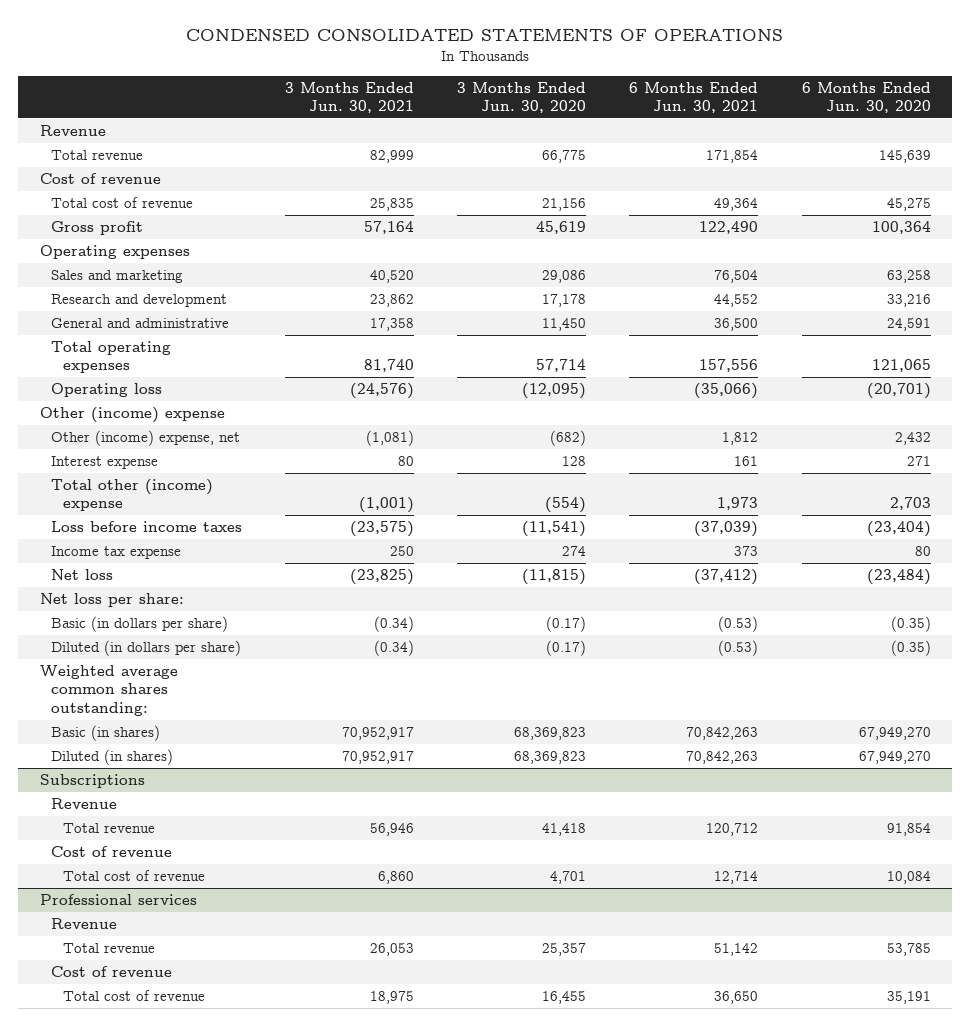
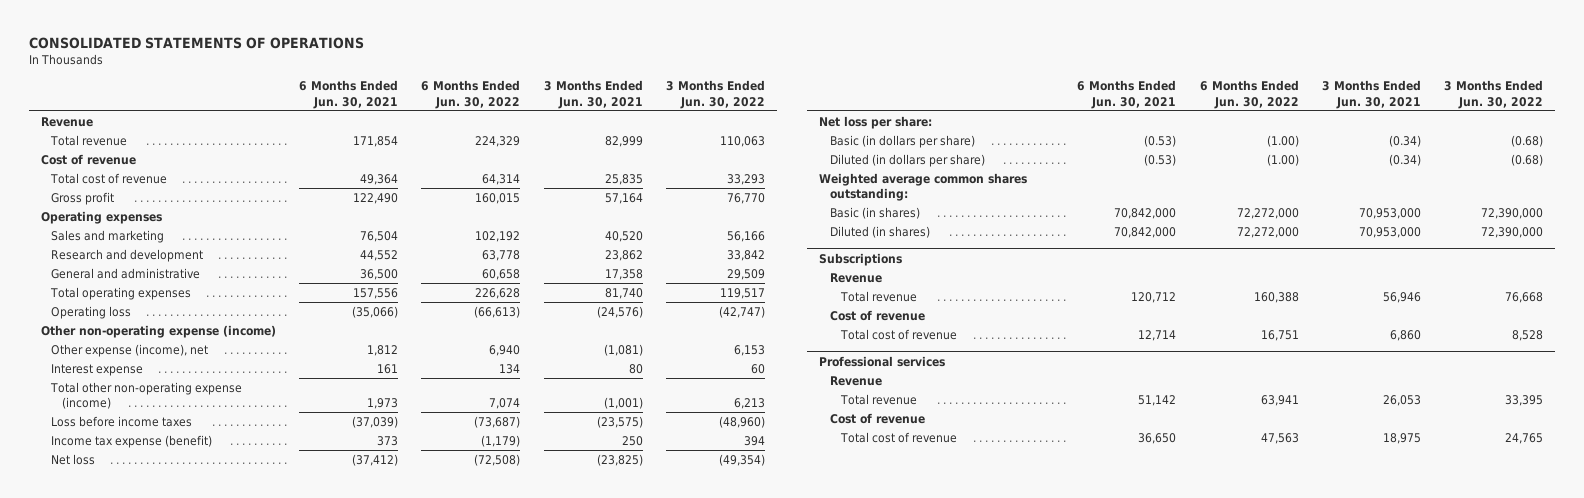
[186,29,784,42] CONDENSED CONSOLIDATED STATEMENTS OF OPERATIONS -> [28,36,364,49] CONSOLIDATED STATEMENTS OF OPERATIONS
[457,81,587,113] 3 Months Ended Jun. 30, 2020 -> none
[801,81,931,113] 6 Months Ended Jun. 30, 2020 -> none
none -> [421,80,521,109] 6 Months Ended Jun. 30, 2022
none -> [666,80,766,109] 3 Months Ended Jun. 30, 2022
[39,406,225,423] Other (income) expense -> [40,324,276,338] Other non-operating expense (income)
[51,429,241,446] Other (income) expense, net -> [51,343,209,357] Other expense (income), net
[51,478,214,512] Total other (income) expense -> [50,381,243,410] Total other non-operating expense (income)
[51,545,182,559] Income tax expense -> [51,434,213,448] Income tax expense (benefit)
[342,726,415,740] 70,952,917 -> [1359,207,1422,219] 70,953,000
[686,726,759,740] 70,842,263 -> [1114,207,1177,219] 70,842,000
[342,750,415,764] 70,952,917 -> [1359,226,1422,238] 70,953,000
[686,750,759,764] 70,842,263 -> [1114,226,1177,238] 70,842,000

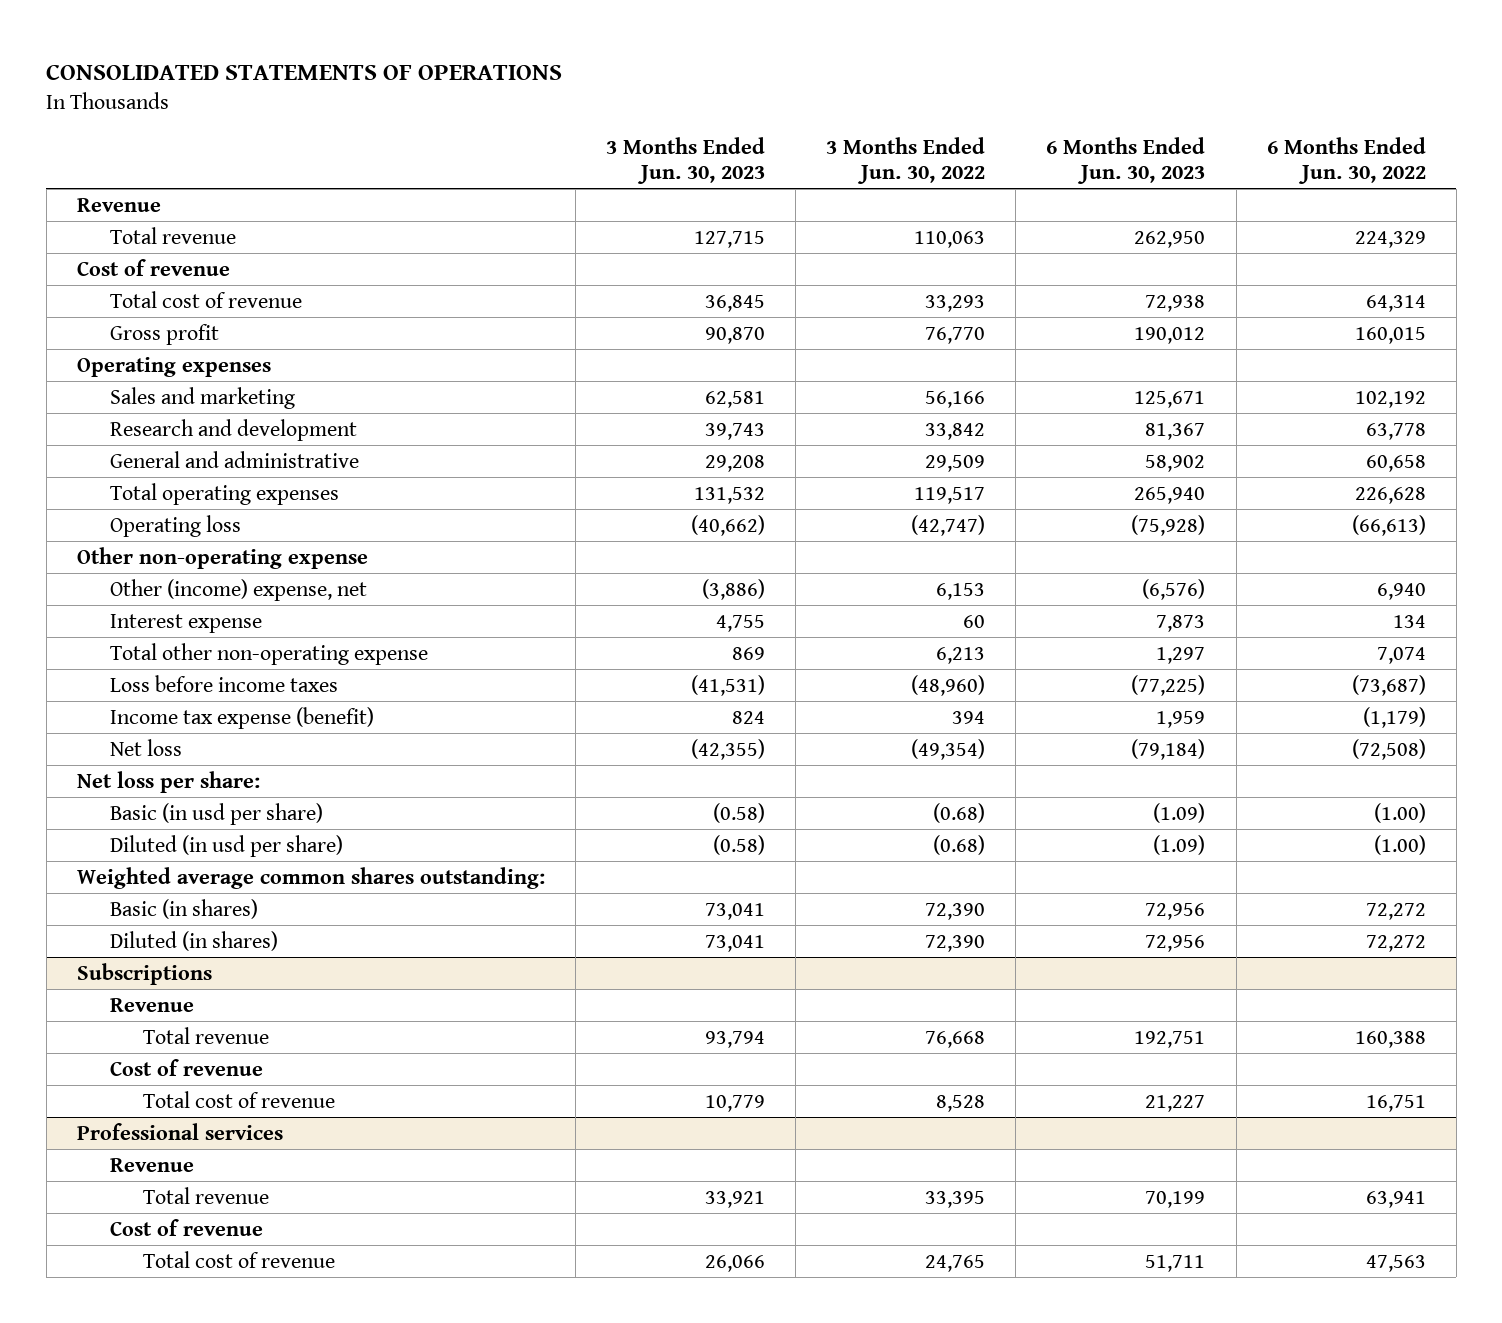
[298,80,398,109] 6 Months Ended Jun. 30, 2021 -> none
[543,80,643,109] 3 Months Ended Jun. 30, 2021 -> none
none -> [606,136,766,184] 3 Months Ended Jun. 30, 2023
none -> [1046,136,1206,184] 6 Months Ended Jun. 30, 2023
[40,324,276,338] Other non-operating expense (income) -> [76,546,368,569] Other non-operating expense
[51,343,209,357] Other expense (income), net -> [109,578,367,601] Other (income) expense, net
[50,381,243,410] Total other non-operating expense (income) -> [109,642,428,665] Total other non-operating expense
[829,134,975,148] Basic (in dollars per share) -> [109,802,323,825] Basic (in usd per share)
[829,153,985,167] Diluted (in dollars per share) -> [109,834,343,857] Diluted (in usd per share)
[1236,207,1299,219] 72,272,000 -> [1365,902,1426,920] 72,272
[1481,207,1544,219] 72,390,000 -> [925,902,986,920] 72,390
[1236,226,1299,238] 72,272,000 -> [1365,934,1426,952] 72,272
[1481,226,1544,238] 72,390,000 -> [925,934,986,952] 72,390

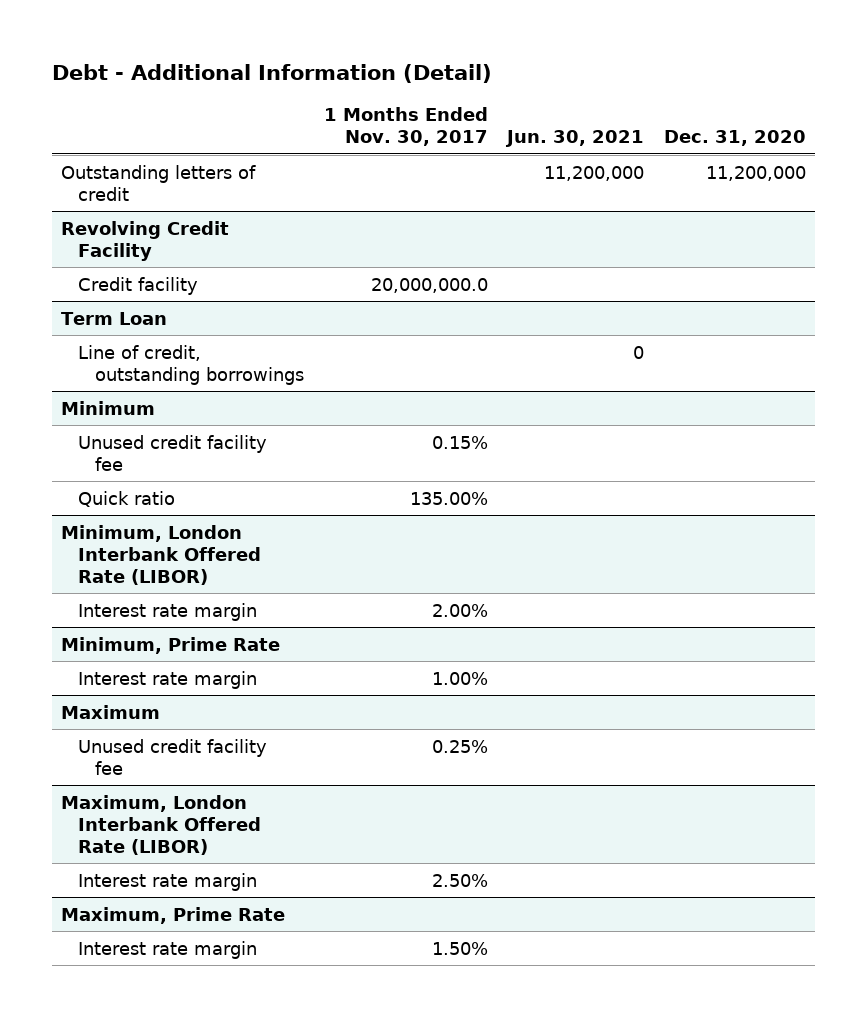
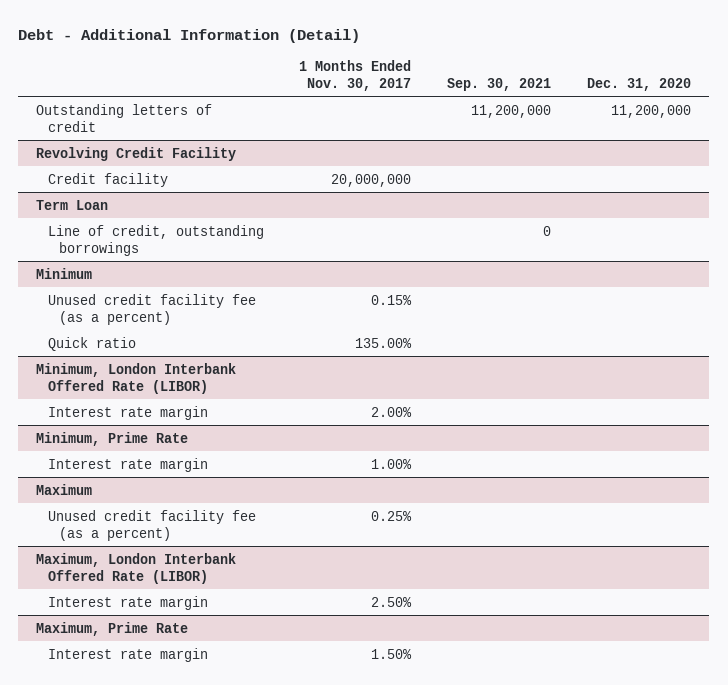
[505,130,645,148] Jun. 30, 2021 -> none
none -> [447,77,552,91] Sep. 30, 2021
[370,277,488,293] 20,000,000.0 -> [331,173,412,187] 20,000,000
[78,434,268,471] Unused credit facility fee -> [47,293,256,325] Unused credit facility fee (as a percent)
[78,738,268,775] Unused credit facility fee -> [47,509,256,541] Unused credit facility fee (as a percent)

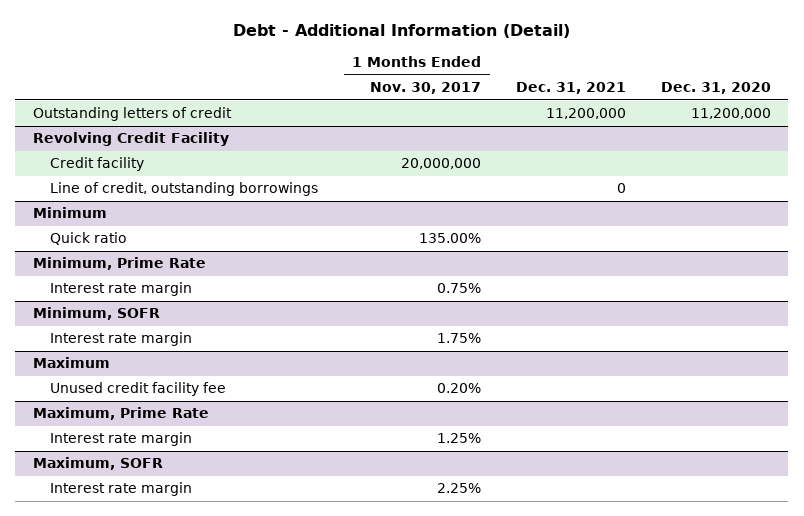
[447,77,552,91] Sep. 30, 2021 -> none
none -> [516,82,627,95] Dec. 31, 2021
[36,199,109,210] Term Loan -> none
[47,293,256,325] Unused credit facility fee (as a percent) -> none
[36,362,237,394] Minimum, London Interbank Offered Rate (LIBOR) -> none
[47,405,208,420] Interest rate margin -> none
[371,458,413,469] 1.00% -> [437,283,482,294] 0.75%
none -> [32,307,160,321] Minimum, SOFR
none -> [49,332,192,347] Interest rate margin
[36,552,237,584] Maximum, London Interbank Offered Rate (LIBOR) -> none
[47,595,208,610] Interest rate margin -> none
[47,509,256,541] Unused credit facility fee (as a percent) -> [49,382,226,397] Unused credit facility fee
[371,510,413,521] 0.25% -> [437,383,482,394] 0.20%
[371,648,413,659] 1.50% -> [437,433,482,444] 1.25%
none -> [32,457,163,471] Maximum, SOFR
none -> [49,482,192,497] Interest rate margin

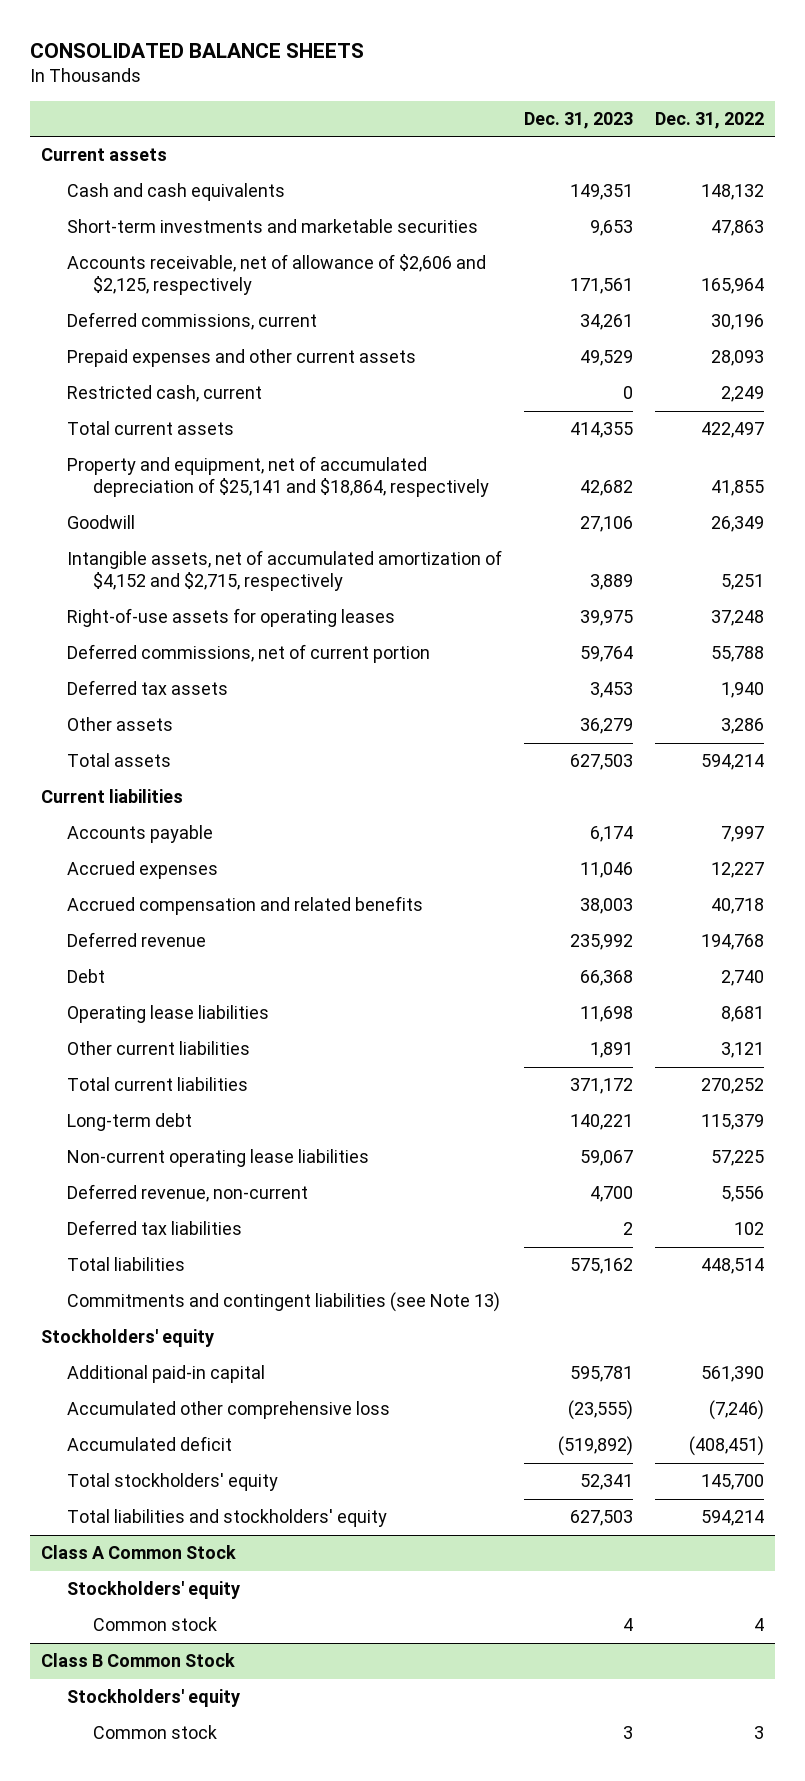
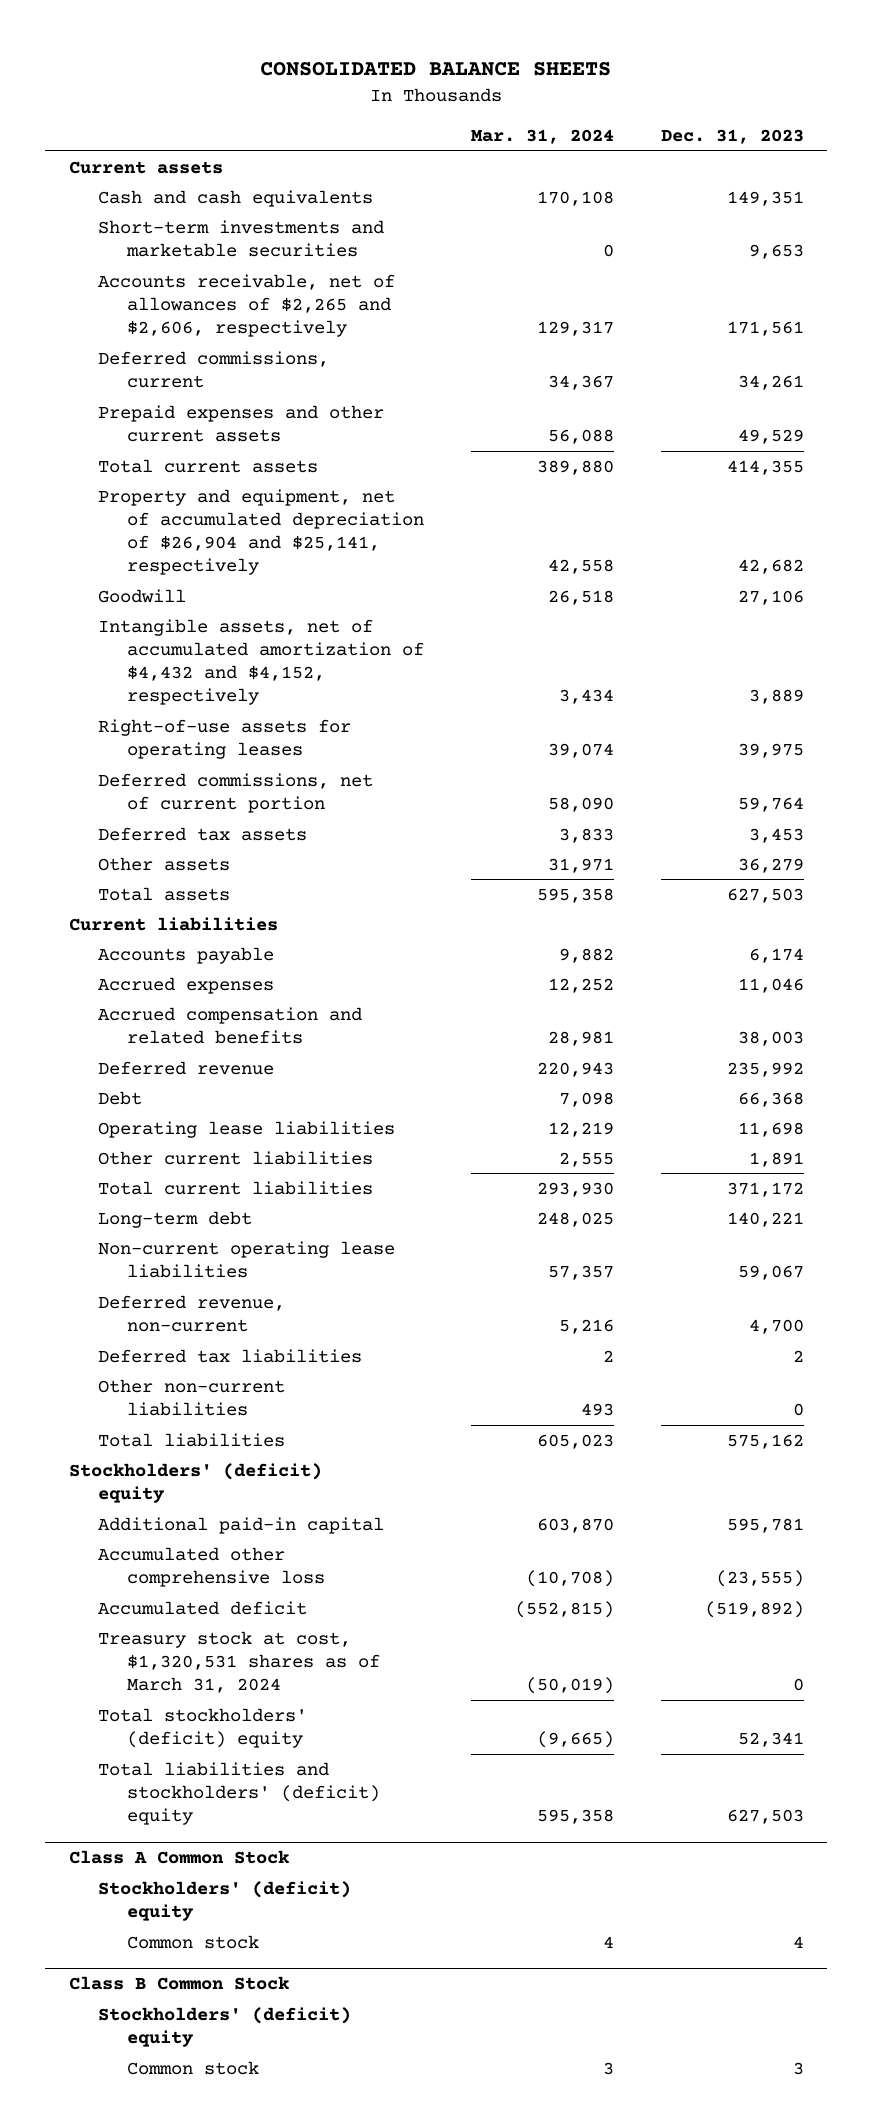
[655,111,765,129] Dec. 31, 2022 -> none
none -> [470,129,614,145] Mar. 31, 2024
[66,254,486,296] Accounts receivable, net of allowance of $2,606 and $2,125, respectively -> [97,273,395,338] Accounts receivable, net of allowances of $2,265 and $2,606, respectively
[66,385,262,403] Restricted cash, current -> none
[66,456,489,498] Property and equipment, net of accumulated depreciation of $25,141 and $18,864, respectively -> [97,488,424,576] Property and equipment, net of accumulated depreciation of $26,904 and $25,141, respectively
[66,550,502,592] Intangible assets, net of accumulated amortization of $4,152 and $2,715, respectively -> [97,618,424,706] Intangible assets, net of accumulated amortization of $4,432 and $4,152, respectively
none -> [97,1378,285,1416] Other non-current liabilities
[66,1292,500,1313] Commitments and contingent liabilities (see Note 13) -> none
[41,1329,215,1348] Stockholders' equity -> [68,1462,322,1503] Stockholders' (deficit) equity
none -> [97,1630,380,1694] Treasury stock at cost, $1,320,531 shares as of March 31, 2024
[66,1473,278,1492] Total stockholders' equity -> [97,1707,307,1748] Total stockholders' (deficit) equity
[66,1509,387,1528] Total liabilities and stockholders' equity -> [97,1761,380,1826] Total liabilities and stockholders' (deficit) equity
[66,1581,240,1600] Stockholders' equity -> [97,1880,351,1921] Stockholders' (deficit) equity
[66,1689,240,1708] Stockholders' equity -> [97,2006,351,2047] Stockholders' (deficit) equity

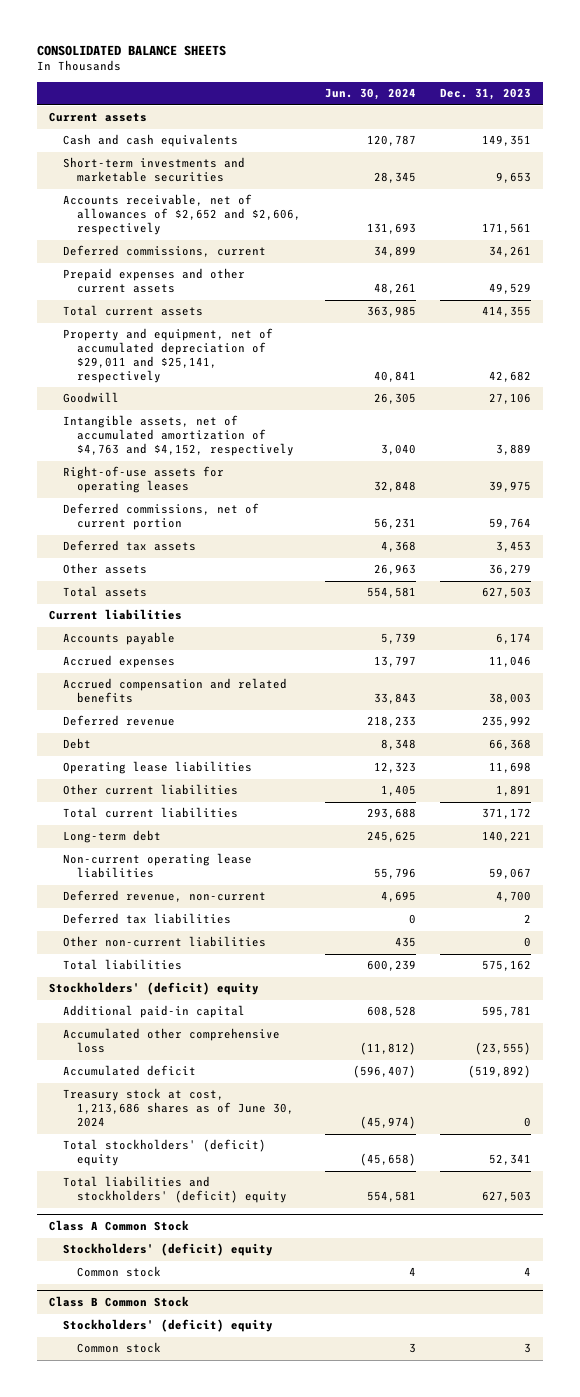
[470,129,614,145] Mar. 31, 2024 -> none
none -> [324,88,416,101] Jun. 30, 2024
[97,273,395,338] Accounts receivable, net of allowances of $2,265 and $2,606, respectively -> [62,194,301,236] Accounts receivable, net of allowances of $2,652 and $2,606, respectively
[97,488,424,576] Property and equipment, net of accumulated depreciation of $26,904 and $25,141, respectively -> [62,328,273,384] Property and equipment, net of accumulated depreciation of $29,011 and $25,141, respectively
[97,618,424,706] Intangible assets, net of accumulated amortization of $4,432 and $4,152, respectively -> [62,415,294,457] Intangible assets, net of accumulated amortization of $4,763 and $4,152, respectively
[97,1630,380,1694] Treasury stock at cost, $1,320,531 shares as of March 31, 2024 -> [62,1088,294,1128] Treasury stock at cost, 1,213,686 shares as of June 30, 2024

